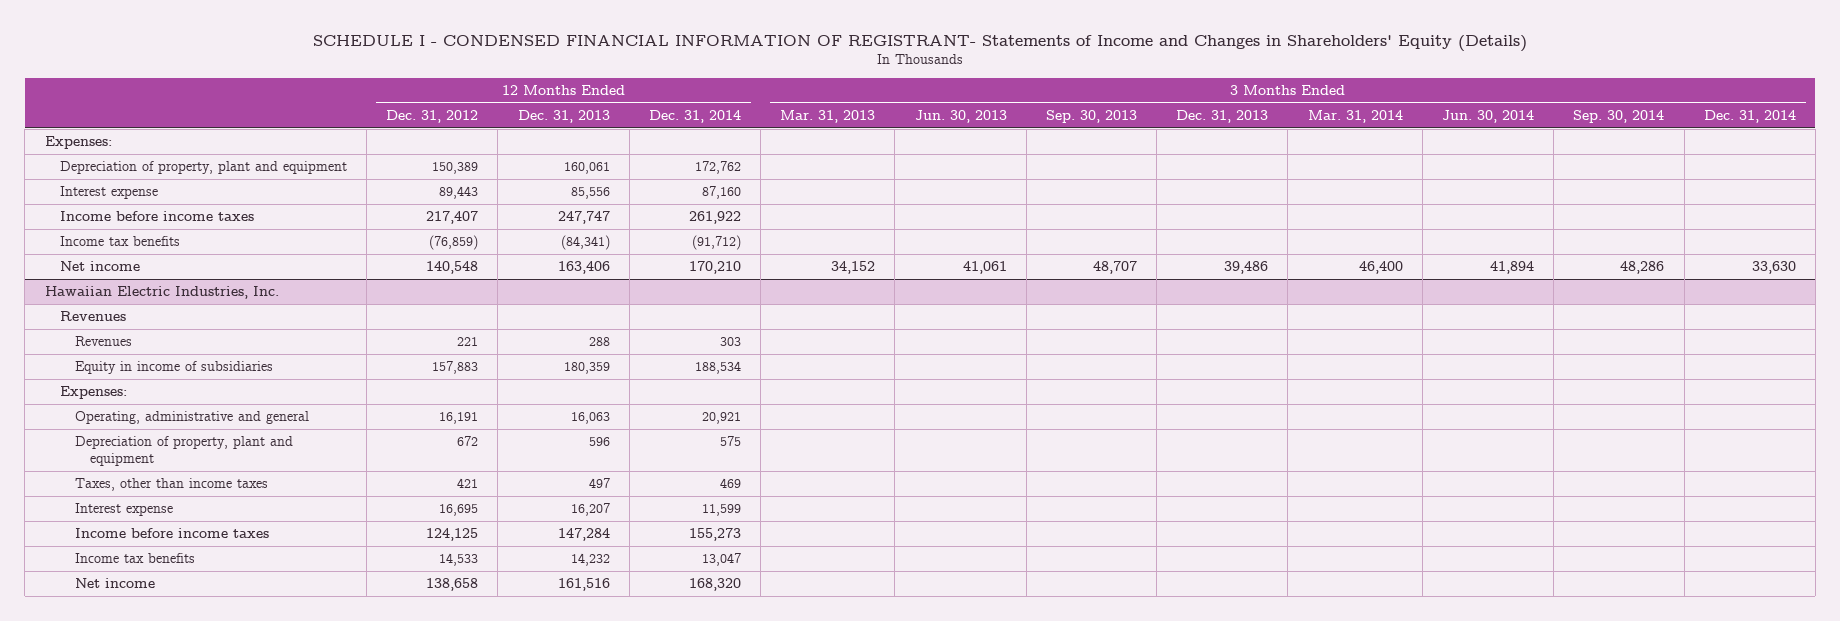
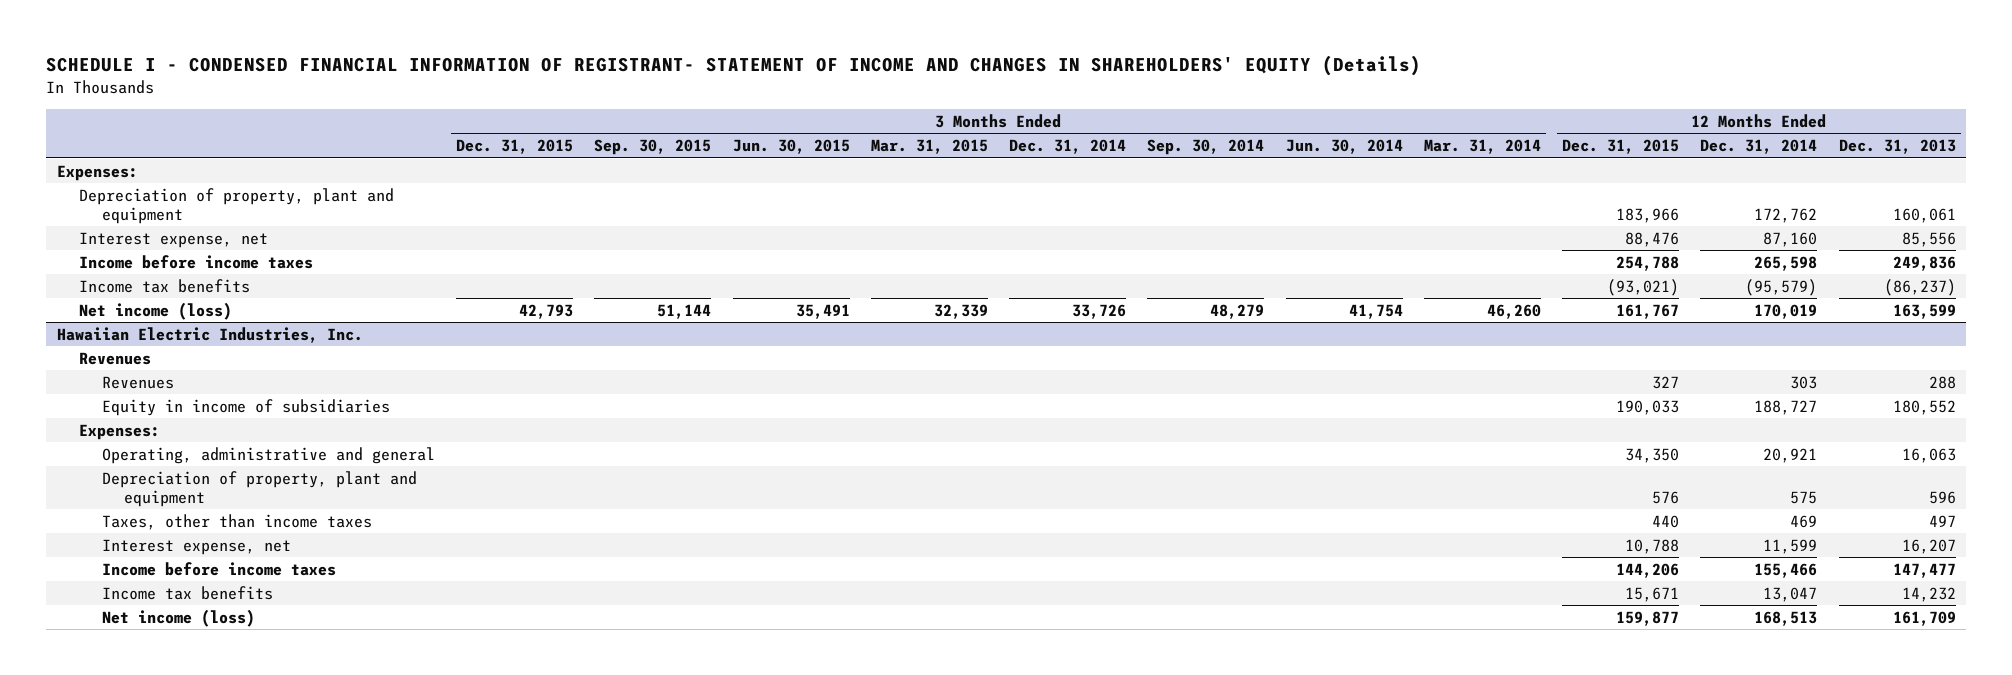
[313,35,1528,53] SCHEDULE I - CONDENSED FINANCIAL INFORMATION OF REGISTRANT- Statements of Income and Changes in Shareholders' Equity (Details) -> [45,54,1421,76] SCHEDULE I - CONDENSED FINANCIAL INFORMATION OF REGISTRANT- STATEMENT OF INCOME AND CHANGES IN SHAREHOLDERS' EQUITY (Details)
[386,109,479,123] Dec. 31, 2012 -> none
[780,109,876,123] Mar. 31, 2013 -> none
[914,109,1007,123] Jun. 30, 2013 -> none
[1045,109,1137,123] Sep. 30, 2013 -> none
[1176,109,1269,123] Dec. 31, 2013 -> none
none -> [456,139,574,155] Dec. 31, 2015
none -> [594,139,712,156] Sep. 30, 2015
none -> [732,139,850,155] Jun. 30, 2015
none -> [870,139,988,155] Mar. 31, 2015
none -> [1562,139,1680,155] Dec. 31, 2015
[59,186,158,200] Interest expense -> [79,231,269,248] Interest expense, net
[557,211,610,225] 247,747 -> [1892,255,1956,271] 249,836
[688,211,741,225] 261,922 -> [1754,255,1818,271] 265,598
[560,235,610,251] (84,341) -> [1883,278,1956,296] (86,237)
[691,235,741,251] (91,712) -> [1745,278,1818,296] (95,579)
[59,261,140,272] Net income -> [79,301,233,320] Net income (loss)
[557,261,610,275] 163,406 -> [1892,303,1956,319] 163,599
[688,261,741,275] 170,210 -> [1754,303,1818,319] 170,019
[1358,261,1403,275] 46,400 -> [1486,303,1541,319] 46,260
[1489,261,1534,275] 41,894 -> [1348,303,1403,319] 41,754
[1620,261,1665,275] 48,286 -> [1210,303,1265,319] 48,279
[1751,261,1796,275] 33,630 -> [1072,303,1127,319] 33,726
[563,362,610,375] 180,359 -> [1892,399,1956,415] 180,552
[694,361,741,375] 188,534 -> [1754,399,1818,415] 188,727
[75,503,174,517] Interest expense -> [101,538,291,555] Interest expense, net
[557,528,610,542] 147,284 -> [1892,562,1956,578] 147,477
[688,528,741,542] 155,273 -> [1754,562,1818,578] 155,466
[75,578,156,589] Net income -> [101,608,255,627] Net income (loss)
[557,578,610,592] 161,516 -> [1892,610,1956,626] 161,709
[688,578,741,592] 168,320 -> [1754,610,1818,626] 168,513

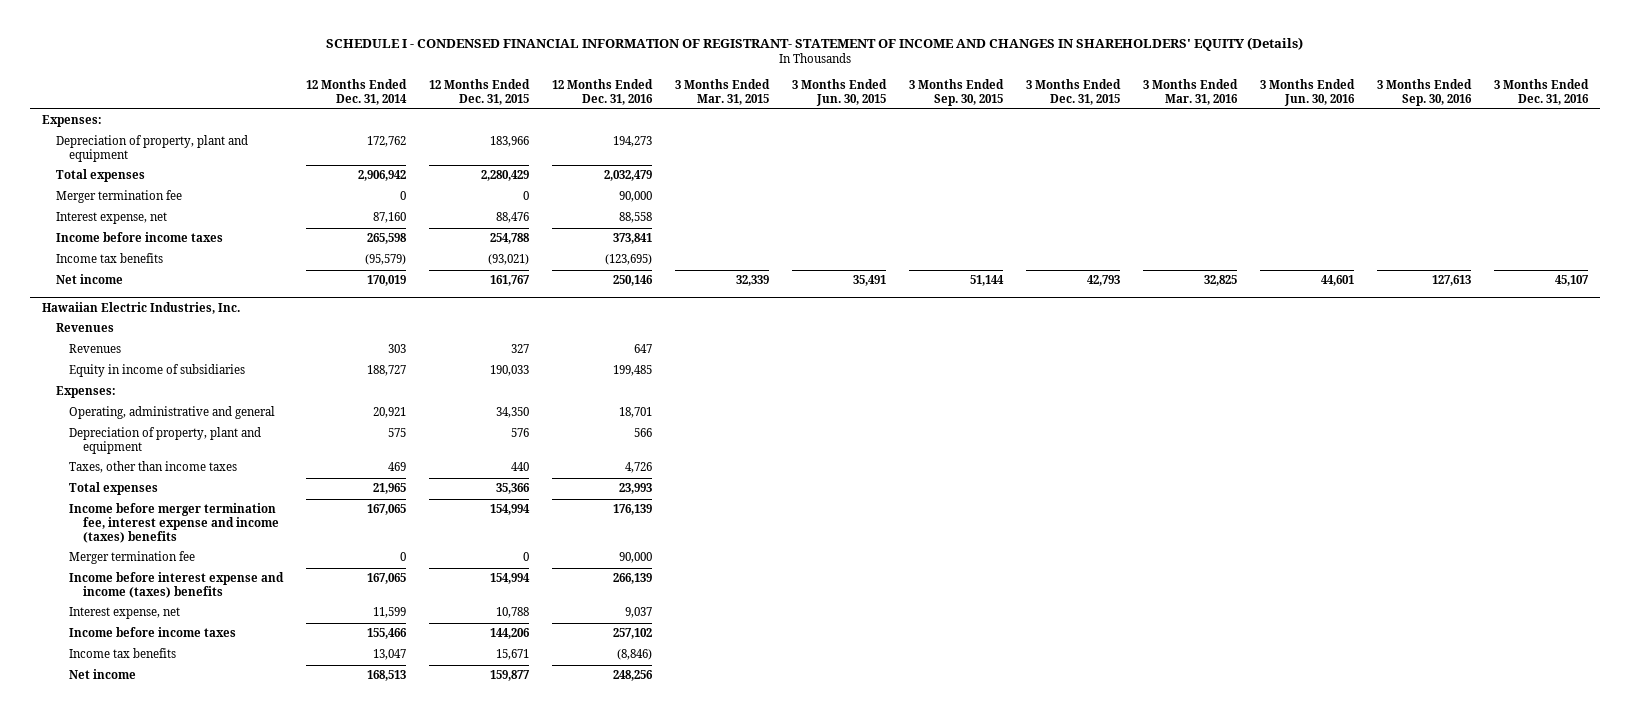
[1009,139,1127,155] Dec. 31, 2014 -> none
[1147,139,1265,156] Sep. 30, 2014 -> none
[1285,139,1403,155] Jun. 30, 2014 -> none
[1423,139,1541,155] Mar. 31, 2014 -> none
[1838,139,1956,155] Dec. 31, 2013 -> none
none -> [552,79,654,105] 12 Months Ended Dec. 31, 2016
none -> [1143,79,1239,105] 3 Months Ended Mar. 31, 2016
none -> [1260,79,1356,106] 3 Months Ended Jun. 30, 2016
none -> [1377,79,1473,106] 3 Months Ended Sep. 30, 2016
none -> [1494,79,1590,105] 3 Months Ended Dec. 31, 2016
none -> [55,169,145,183] Total expenses
none -> [55,190,182,204] Merger termination fee
[79,301,233,320] Net income (loss) -> [55,274,123,285] Net income
none -> [69,482,159,496] Total expenses
none -> [69,503,280,543] Income before merger termination fee, interest expense and income (taxes) benefits
none -> [69,551,196,565] Merger termination fee
none -> [69,572,285,598] Income before interest expense and income (taxes) benefits
[101,608,255,627] Net income (loss) -> [69,669,137,680] Net income

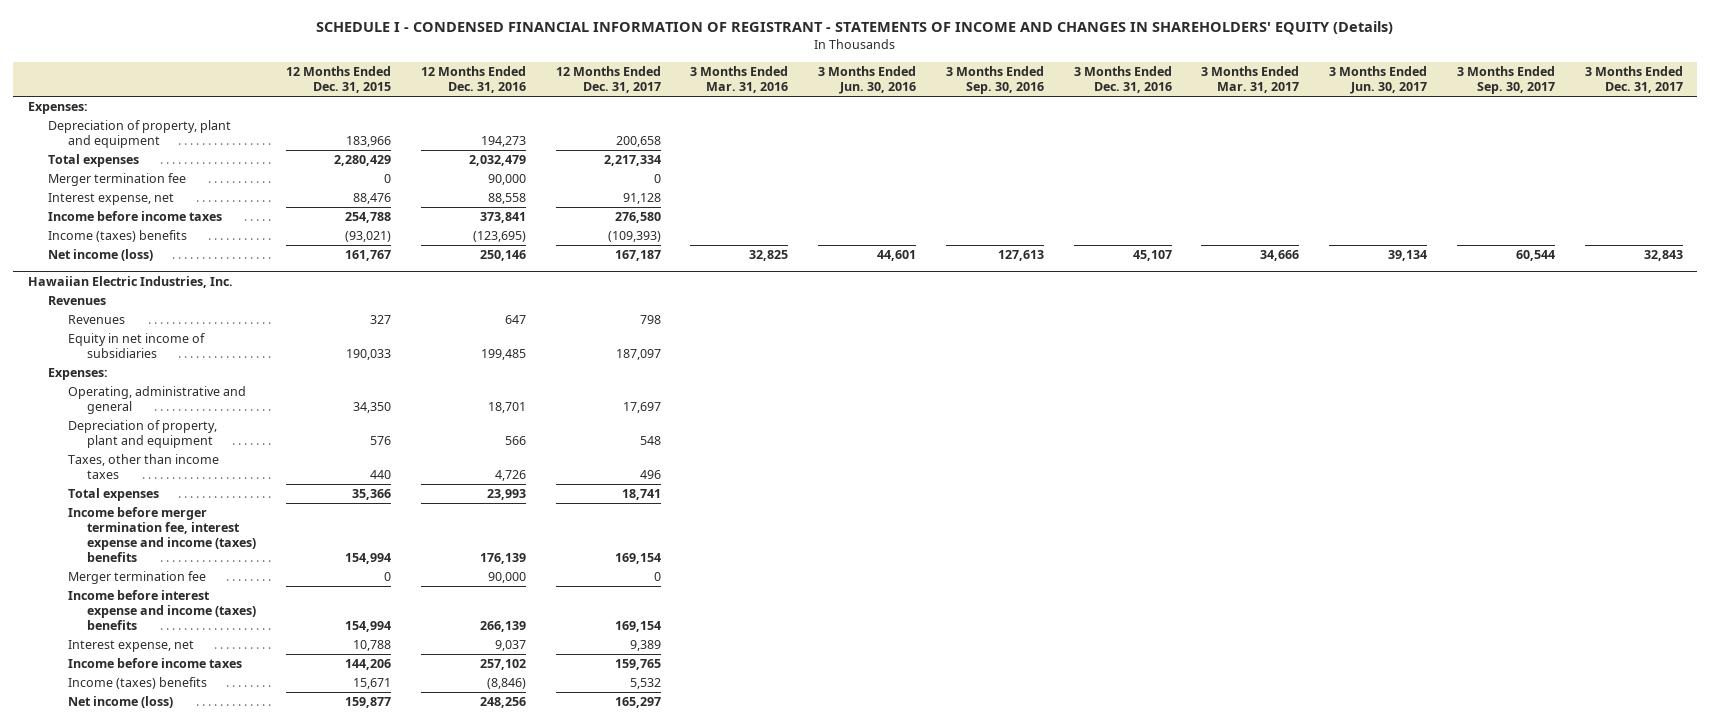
[326,36,1304,51] SCHEDULE I - CONDENSED FINANCIAL INFORMATION OF REGISTRANT- STATEMENT OF INCOME AND CHANGES IN SHAREHOLDERS' EQUITY (Details) -> [316,21,1394,36] SCHEDULE I - CONDENSED FINANCIAL INFORMATION OF REGISTRANT - STATEMENTS OF INCOME AND CHANGES IN SHAREHOLDERS' EQUITY (Details)
[306,79,408,105] 12 Months Ended Dec. 31, 2014 -> none
[675,79,771,105] 3 Months Ended Mar. 31, 2015 -> none
[792,79,888,106] 3 Months Ended Jun. 30, 2015 -> none
[909,79,1005,106] 3 Months Ended Sep. 30, 2015 -> none
[1026,79,1122,105] 3 Months Ended Dec. 31, 2015 -> none
none -> [555,66,661,94] 12 Months Ended Dec. 31, 2017
none -> [1201,66,1300,94] 3 Months Ended Mar. 31, 2017
none -> [1329,66,1428,95] 3 Months Ended Jun. 30, 2017
none -> [1456,66,1555,95] 3 Months Ended Sep. 30, 2017
none -> [1584,66,1683,94] 3 Months Ended Dec. 31, 2017
[55,253,163,264] Income tax benefits -> [47,230,187,243] Income (taxes) benefits
[55,274,123,285] Net income -> [47,249,153,262] Net income (loss)
[69,364,246,378] Equity in income of subsidiaries -> [67,333,205,359] Equity in net income of subsidiaries
[69,648,177,659] Income tax benefits -> [67,677,207,690] Income (taxes) benefits
[69,669,137,680] Net income -> [67,696,173,709] Net income (loss)

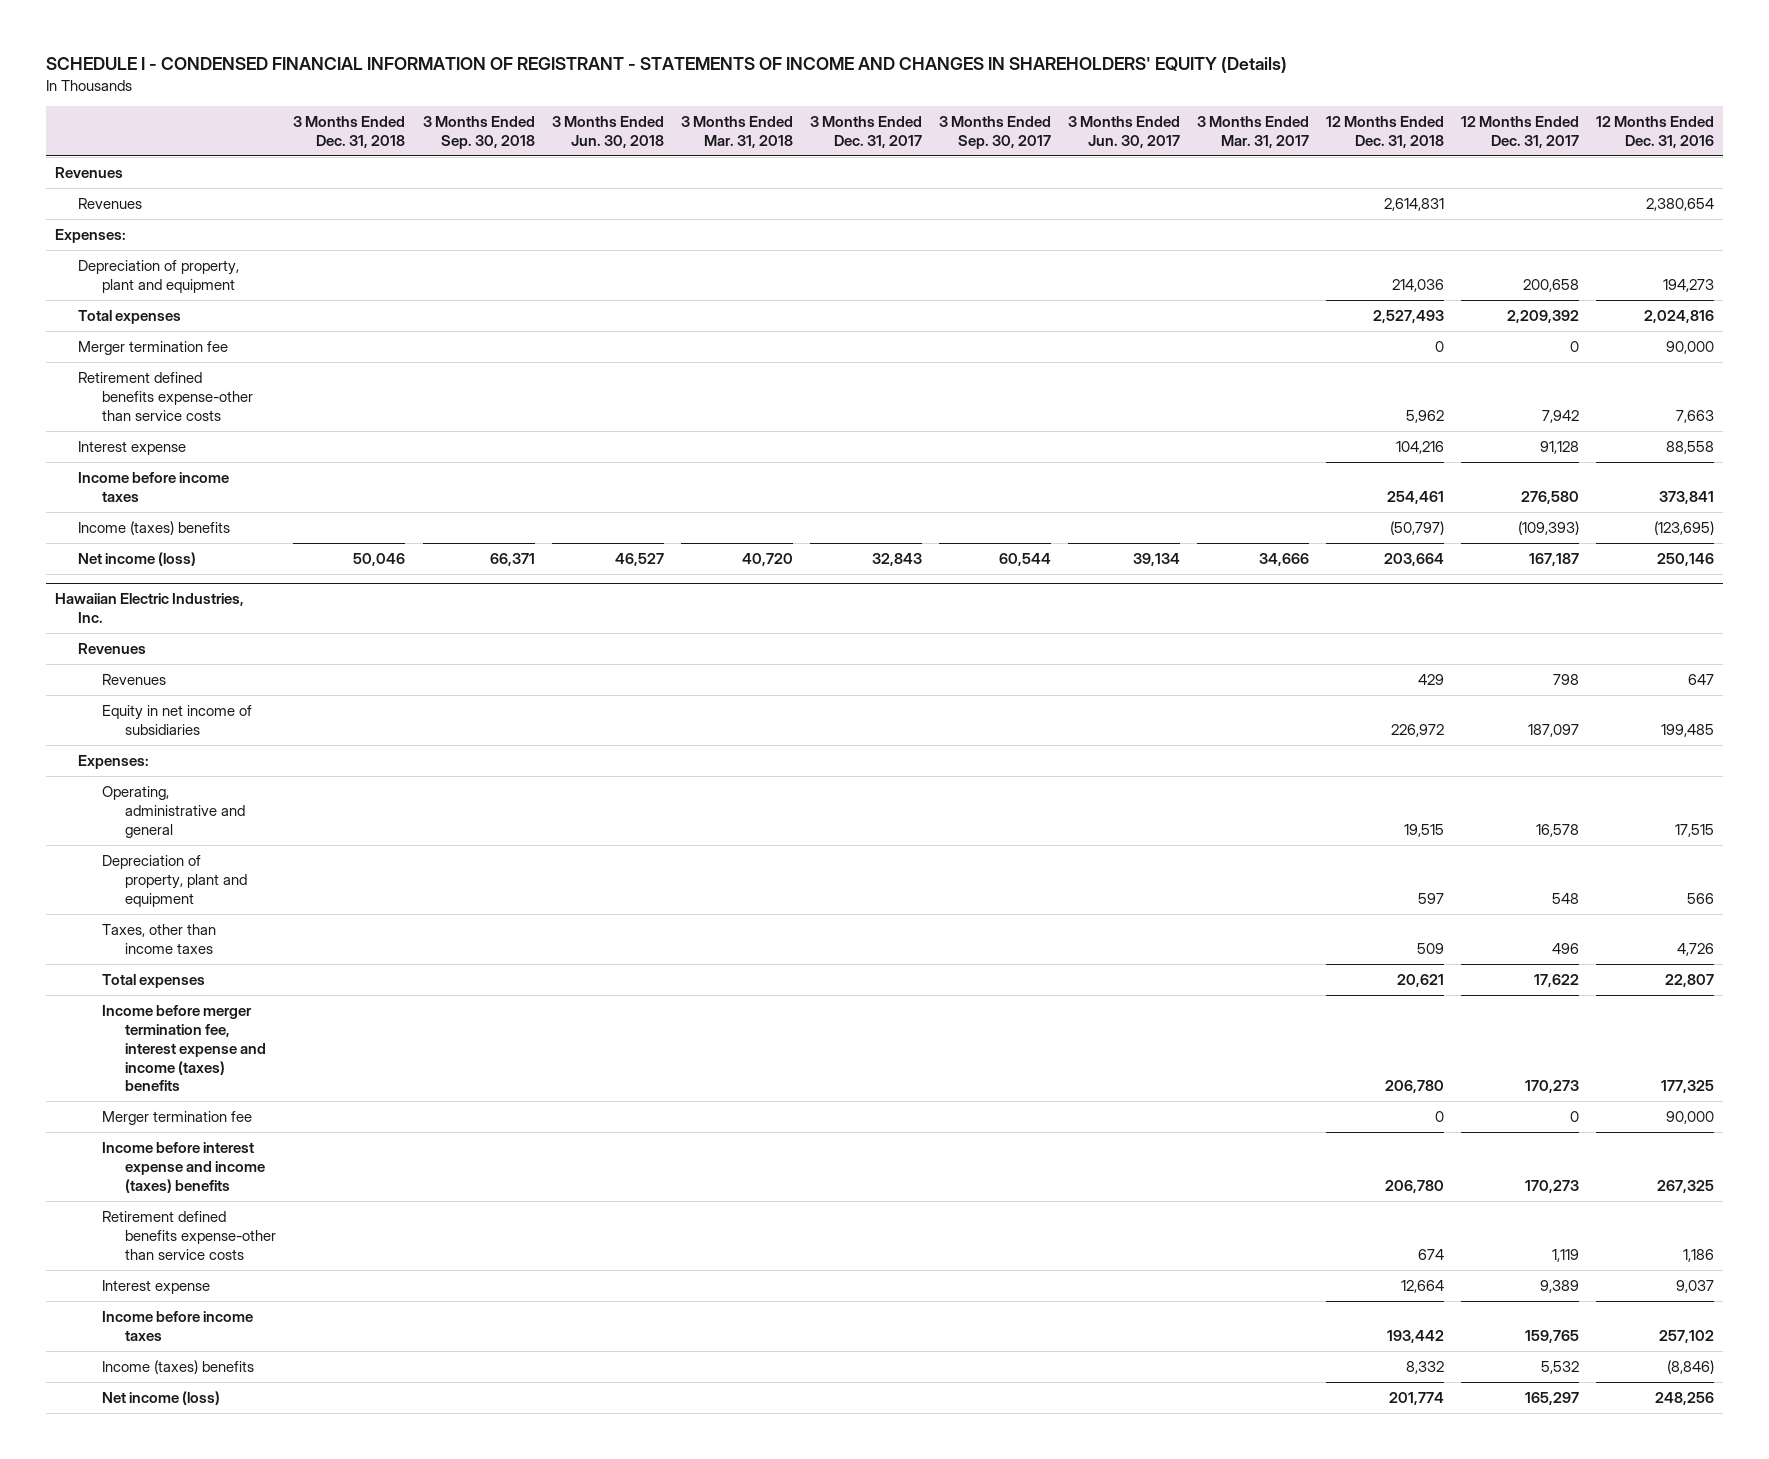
[286,66,392,94] 12 Months Ended Dec. 31, 2015 -> none
[690,66,789,94] 3 Months Ended Mar. 31, 2016 -> none
[818,66,917,95] 3 Months Ended Jun. 30, 2016 -> none
[945,66,1044,95] 3 Months Ended Sep. 30, 2016 -> none
[1073,66,1172,94] 3 Months Ended Dec. 31, 2016 -> none
none -> [293,115,406,148] 3 Months Ended Dec. 31, 2018
none -> [422,115,535,149] 3 Months Ended Sep. 30, 2018
none -> [551,115,664,148] 3 Months Ended Jun. 30, 2018
none -> [680,115,793,148] 3 Months Ended Mar. 31, 2018
none -> [1326,115,1445,148] 12 Months Ended Dec. 31, 2018
none -> [54,167,123,179] Revenues
none -> [78,198,143,210] Revenues
[468,155,526,167] 2,032,479 -> [1644,310,1715,324] 2,024,816
[603,155,661,167] 2,217,334 -> [1507,310,1580,324] 2,209,392
none -> [78,372,253,421] Retirement defined benefits expense-other than service costs
[47,193,174,206] Interest expense, net -> [78,441,187,456] Interest expense
[487,402,526,414] 18,701 -> [1675,823,1715,837] 17,515
[622,402,661,414] 17,697 -> [1536,823,1580,837] 16,578
[486,489,526,501] 23,993 -> [1665,974,1715,988] 22,807
[621,489,661,501] 18,741 -> [1534,974,1580,988] 17,622
[479,553,526,565] 176,139 -> [1661,1080,1715,1094] 177,325
[614,553,661,565] 169,154 -> [1525,1080,1580,1094] 170,273
[479,621,526,633] 266,139 -> [1657,1179,1715,1193] 267,325
[614,621,661,633] 169,154 -> [1525,1179,1580,1193] 170,273
none -> [101,1211,277,1260] Retirement defined benefits expense-other than service costs
[67,640,194,653] Interest expense, net -> [101,1280,210,1295] Interest expense

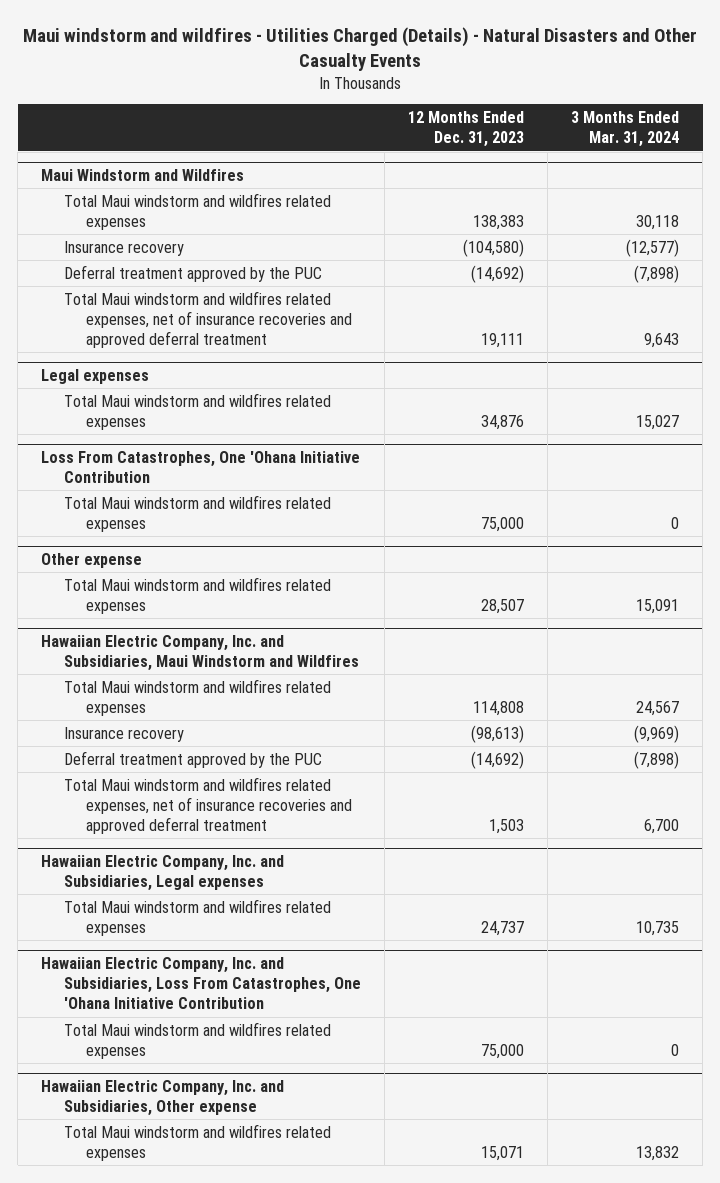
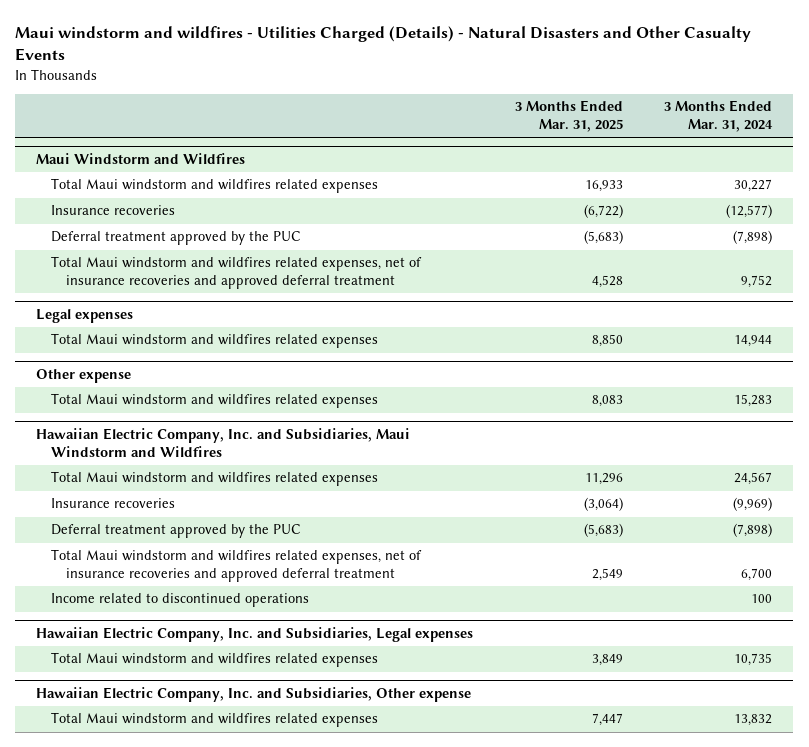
[407,111,524,148] 12 Months Ended Dec. 31, 2023 -> none
none -> [514,100,623,133] 3 Months Ended Mar. 31, 2025
[636,214,680,230] 30,118 -> [734,179,773,193] 30,227
[63,240,184,256] Insurance recovery -> [50,205,175,216] Insurance recoveries
[644,333,680,349] 9,643 -> [741,275,773,289] 9,752
[41,450,361,483] Loss From Catastrophes, One 'Ohana Initiative Contribution -> none
[63,494,331,532] Total Maui windstorm and wildfires related expenses -> none
[636,414,680,430] 15,027 -> [734,335,773,348] 14,944
[636,598,680,614] 15,091 -> [734,394,773,408] 15,283
[63,726,184,742] Insurance recovery -> [50,498,175,509] Insurance recoveries
none -> [50,593,309,608] Income related to discontinued operations
[41,956,361,1010] Hawaiian Electric Company, Inc. and Subsidiaries, Loss From Catastrophes, One 'Ohana Initiative Contribution -> none
[63,1021,331,1059] Total Maui windstorm and wildfires related expenses -> none

